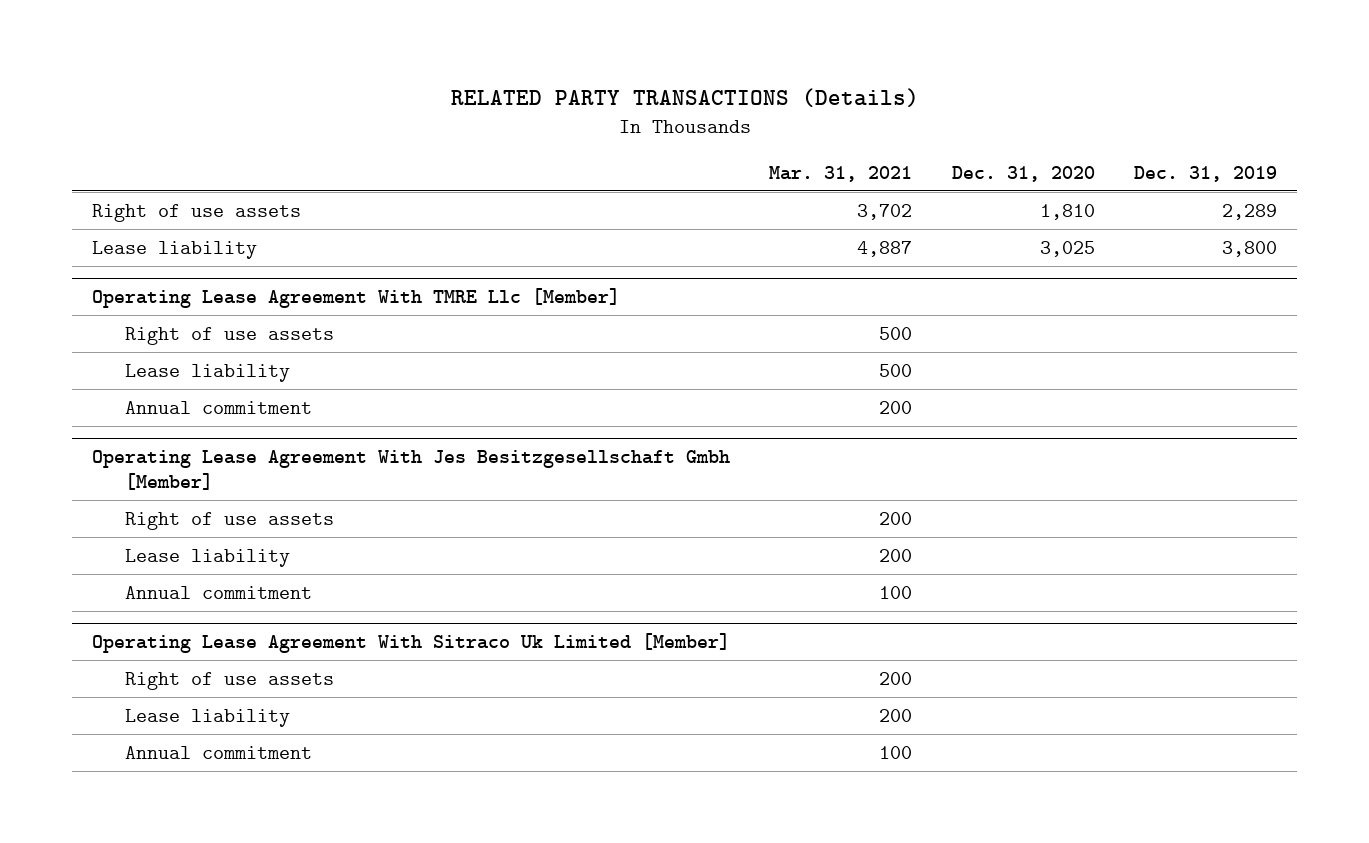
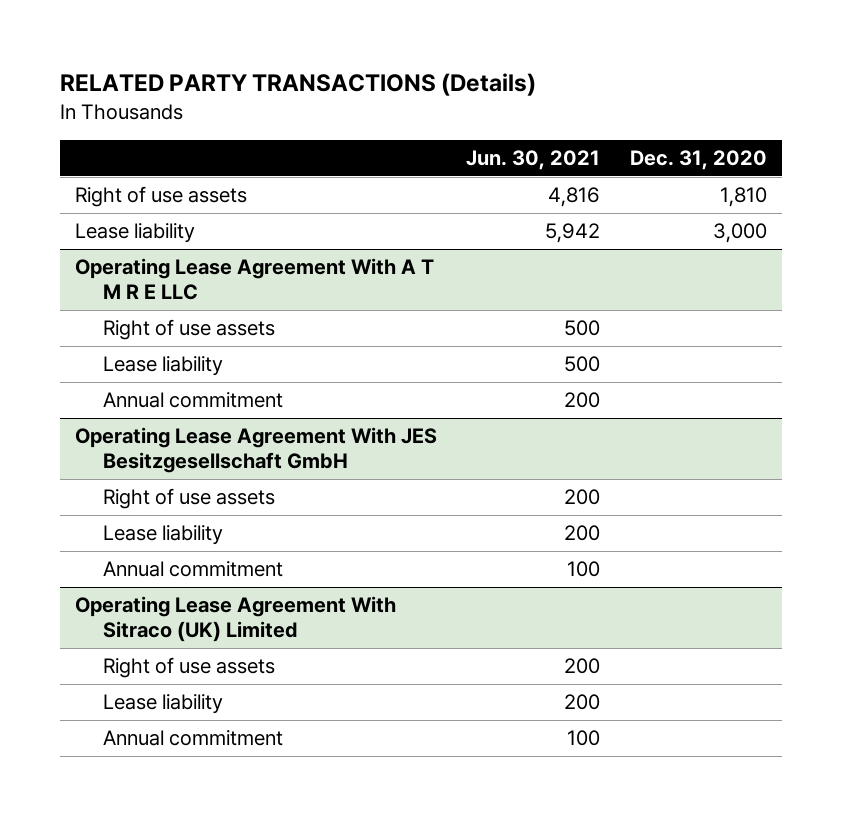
[769,165,913,182] Mar. 31, 2021 -> none
[1134,165,1278,182] Dec. 31, 2019 -> none
none -> [466,149,601,170] Jun. 30, 2021
[1039,240,1095,257] 3,025 -> [713,223,768,244] 3,000
[91,288,620,309] Operating Lease Agreement With TMRE Llc [Member] -> [74,258,434,300] Operating Lease Agreement With A T M R E LLC
[91,450,730,490] Operating Lease Agreement With Jes Besitzgesellschaft Gmbh [Member] -> [74,427,437,473] Operating Lease Agreement With JES Besitzgesellschaft GmbH
[91,633,730,654] Operating Lease Agreement With Sitraco Uk Limited [Member] -> [74,596,396,642] Operating Lease Agreement With Sitraco (UK) Limited

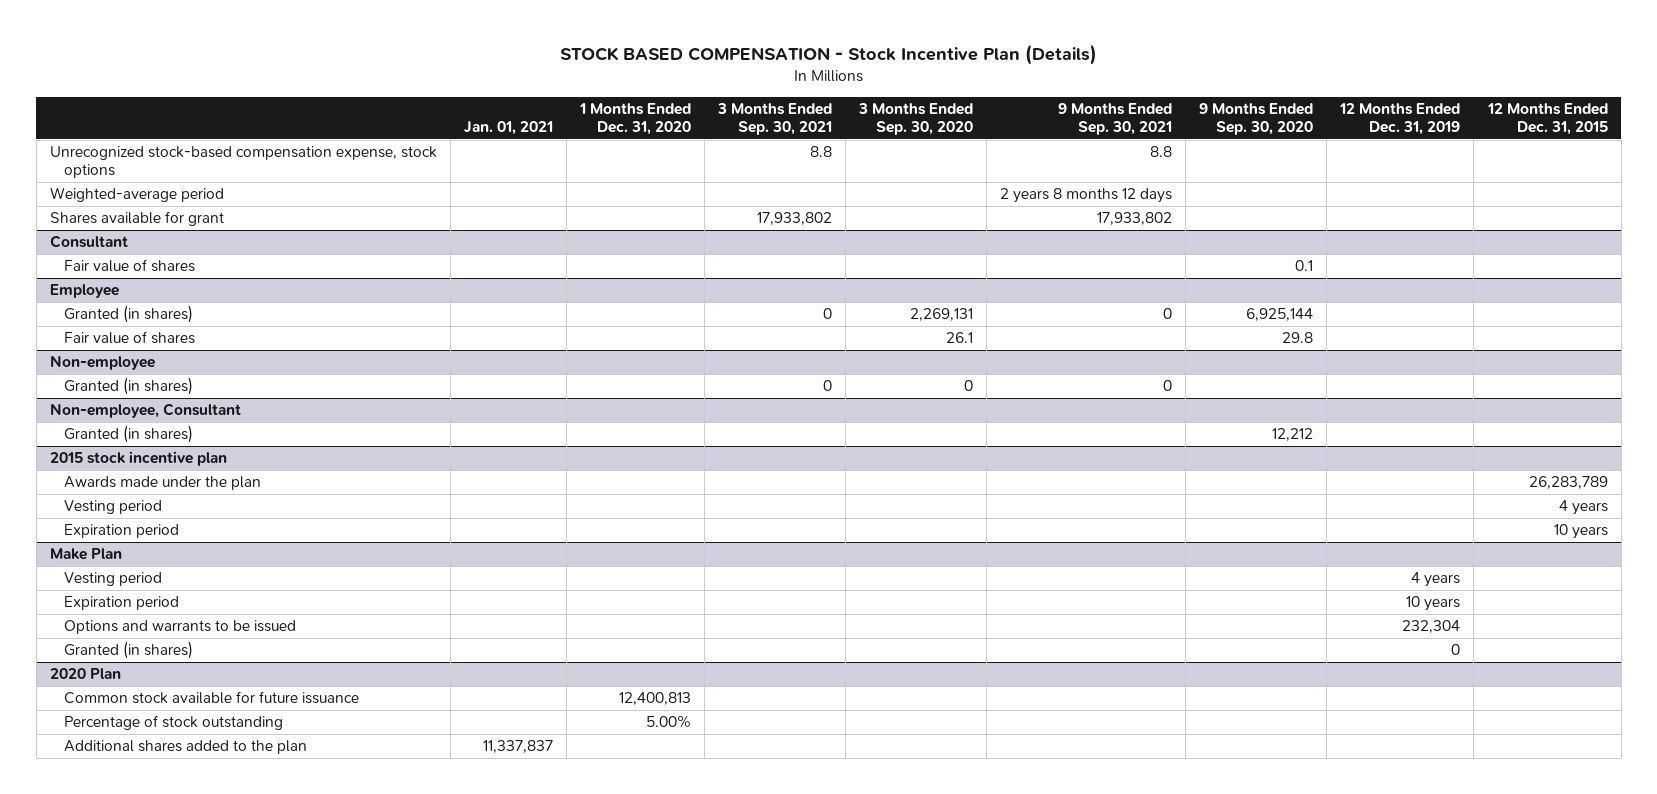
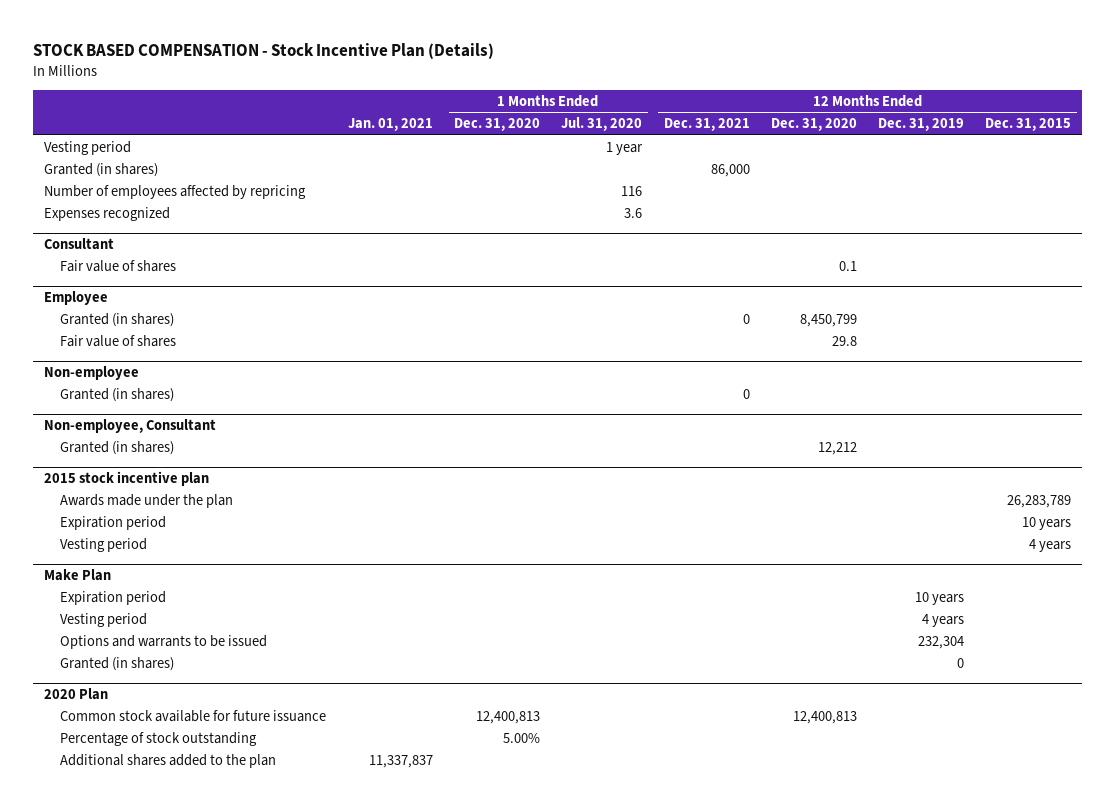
[716,103,832,136] 3 Months Ended Sep. 30, 2021 -> none
[858,103,974,136] 3 Months Ended Sep. 30, 2020 -> none
[1058,103,1173,136] 9 Months Ended Sep. 30, 2021 -> none
[1199,103,1314,136] 9 Months Ended Sep. 30, 2020 -> none
none -> [561,117,643,132] Jul. 31, 2020
none -> [663,118,750,132] Dec. 31, 2021
none -> [770,118,857,132] Dec. 31, 2020
[49,146,437,179] Unrecognized stock-based compensation expense, stock options -> none
[49,187,224,203] Weighted-average period -> none
[49,211,224,227] Shares available for grant -> none
none -> [43,140,131,155] Vesting period
none -> [43,162,158,177] Granted (in shares)
none -> [43,184,306,199] Number of employees affected by repricing
none -> [43,206,170,221] Expenses recognized
[64,500,163,515] Vesting period -> [60,537,148,552] Vesting period
[64,572,163,587] Vesting period -> [60,612,148,627] Vesting period

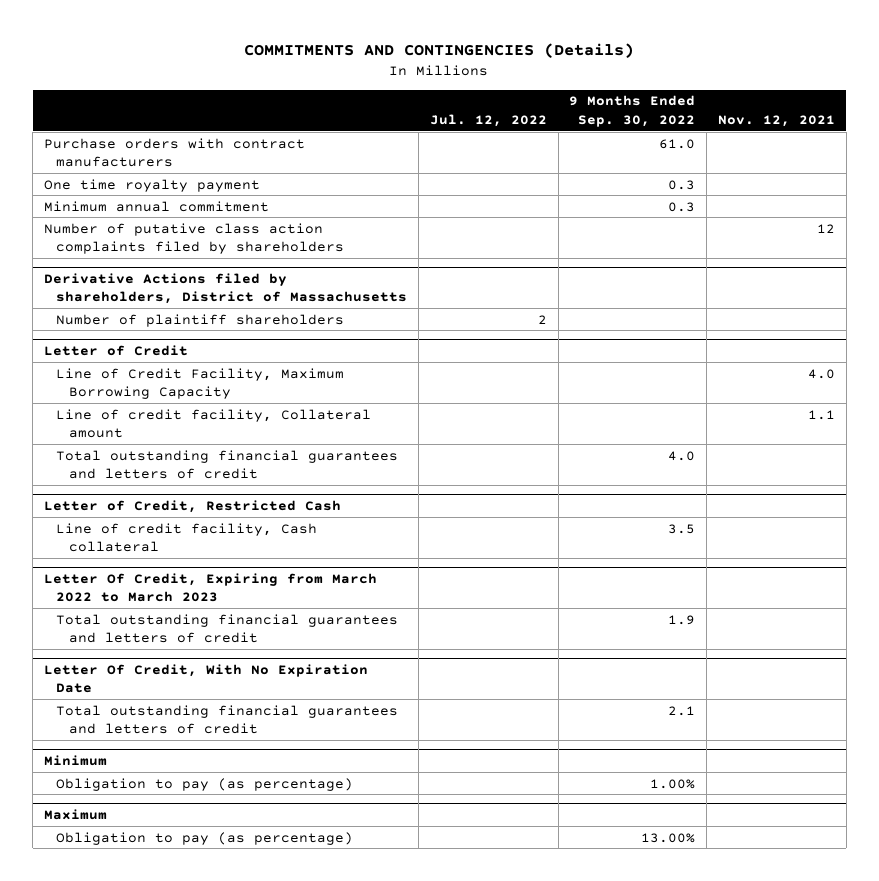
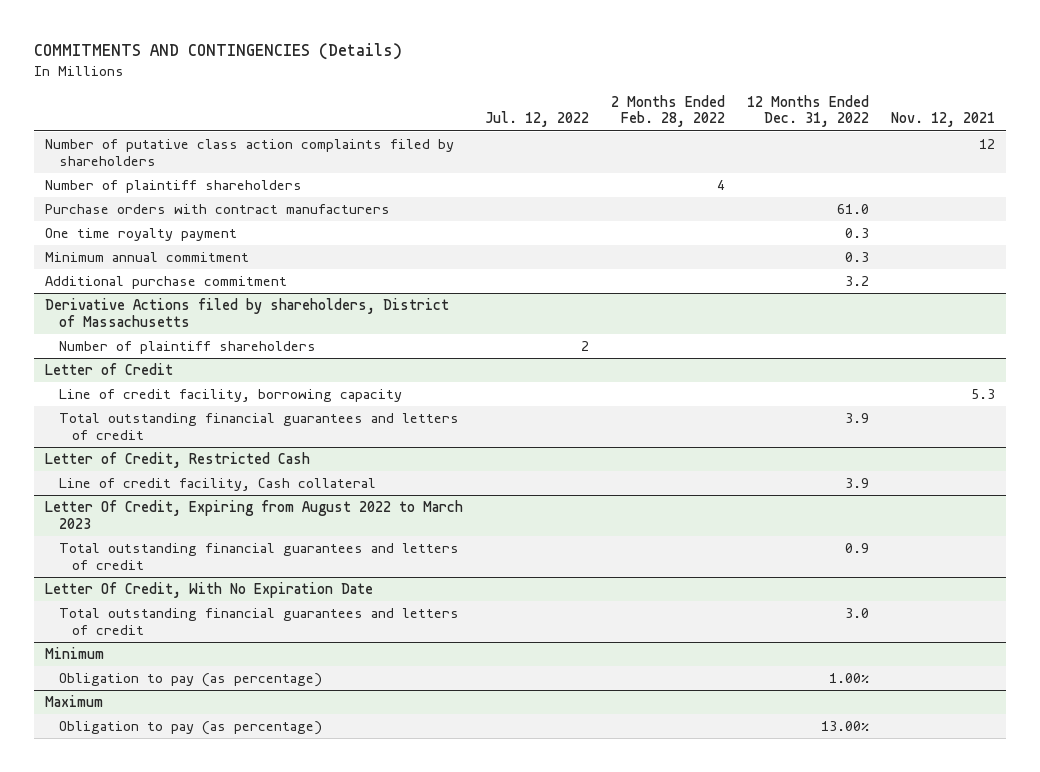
[569,95,696,127] 9 Months Ended Sep. 30, 2022 -> none
none -> [611,94,726,128] 2 Months Ended Feb. 28, 2022
none -> [746,94,869,128] 12 Months Ended Dec. 31, 2022
[43,222,345,255] Number of putative class action complaints filed by shareholders -> [45,139,455,166] Number of putative class action complaints filed by shareholders
none -> [45,180,303,194] Number of plaintiff shareholders
none -> [45,276,288,290] Additional purchase commitment
[56,408,372,439] Line of credit facility, Collateral amount -> none
[56,367,345,400] Line of Credit Facility, Maximum Borrowing Capacity -> [58,389,402,403] Line of credit facility, borrowing capacity
[807,368,835,379] 4.0 -> [970,389,995,400] 5.3
[43,572,377,603] Letter Of Credit, Expiring from March 2022 to March 2023 -> [45,500,464,529] Letter Of Credit, Expiring from August 2022 to March 2023

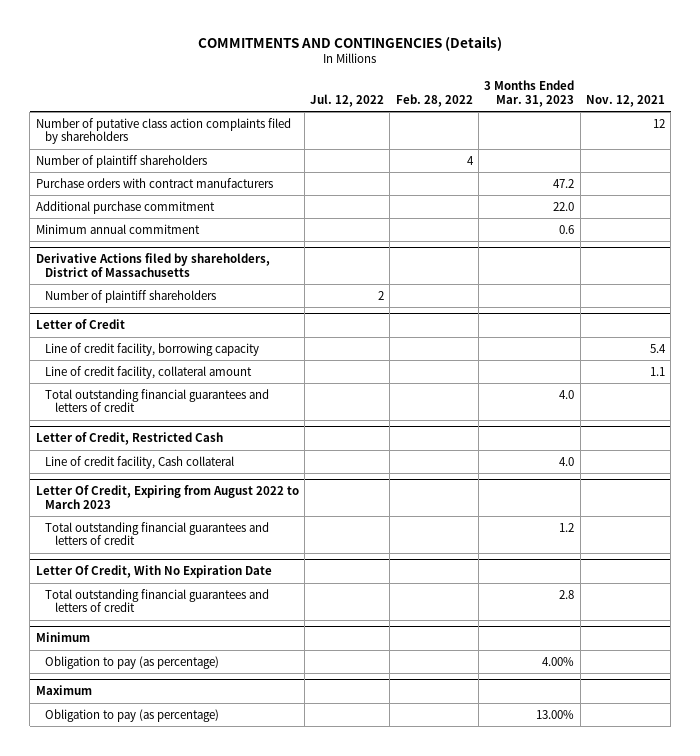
[611,94,726,128] 2 Months Ended Feb. 28, 2022 -> none
[746,94,869,128] 12 Months Ended Dec. 31, 2022 -> none
none -> [395,94,473,108] Feb. 28, 2022
none -> [484,80,575,108] 3 Months Ended Mar. 31, 2023
[45,228,238,242] One time royalty payment -> none
[45,252,250,263] Minimum annual commitment -> [35,223,200,234] Minimum annual commitment
[970,389,995,400] 5.3 -> [649,343,666,353] 5.4
none -> [45,365,253,379] Line of credit facility, collateral amount

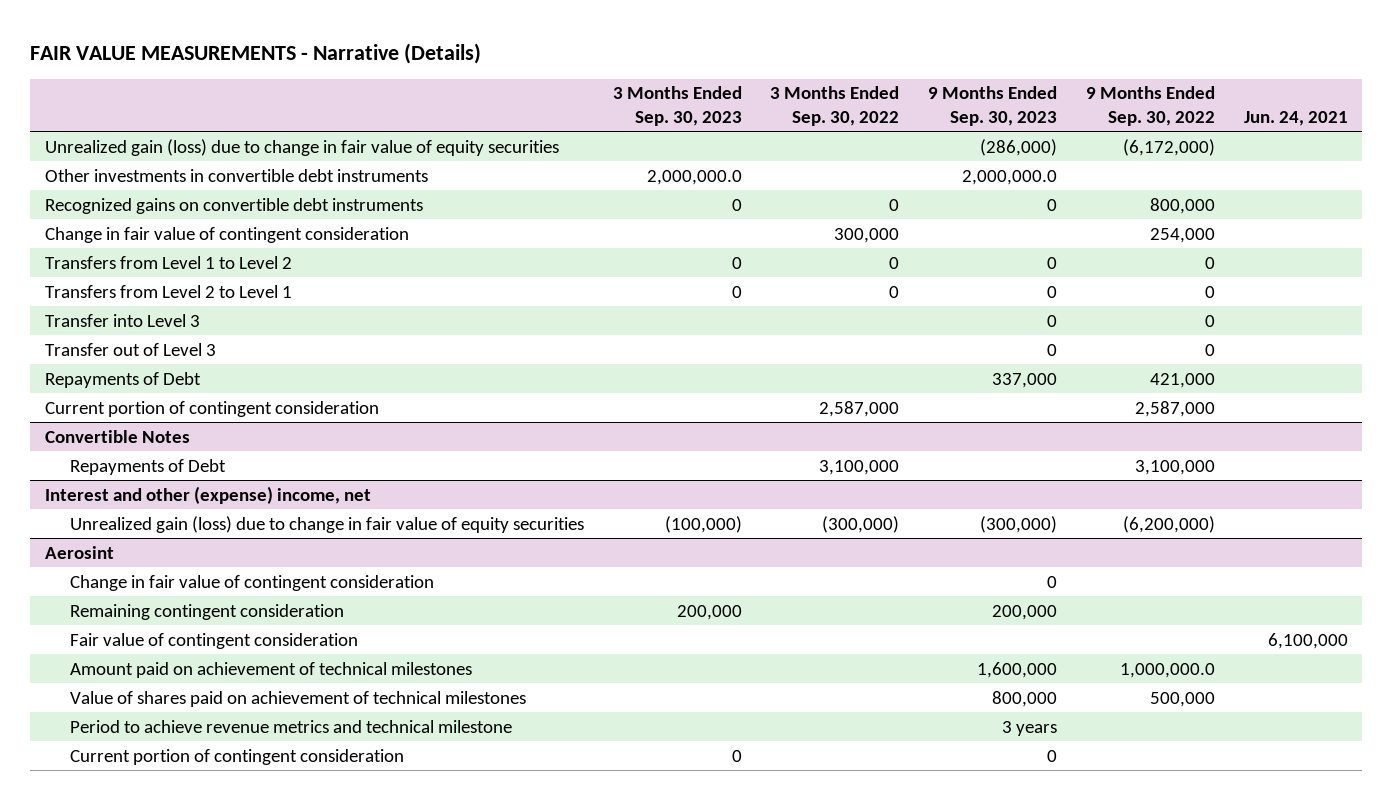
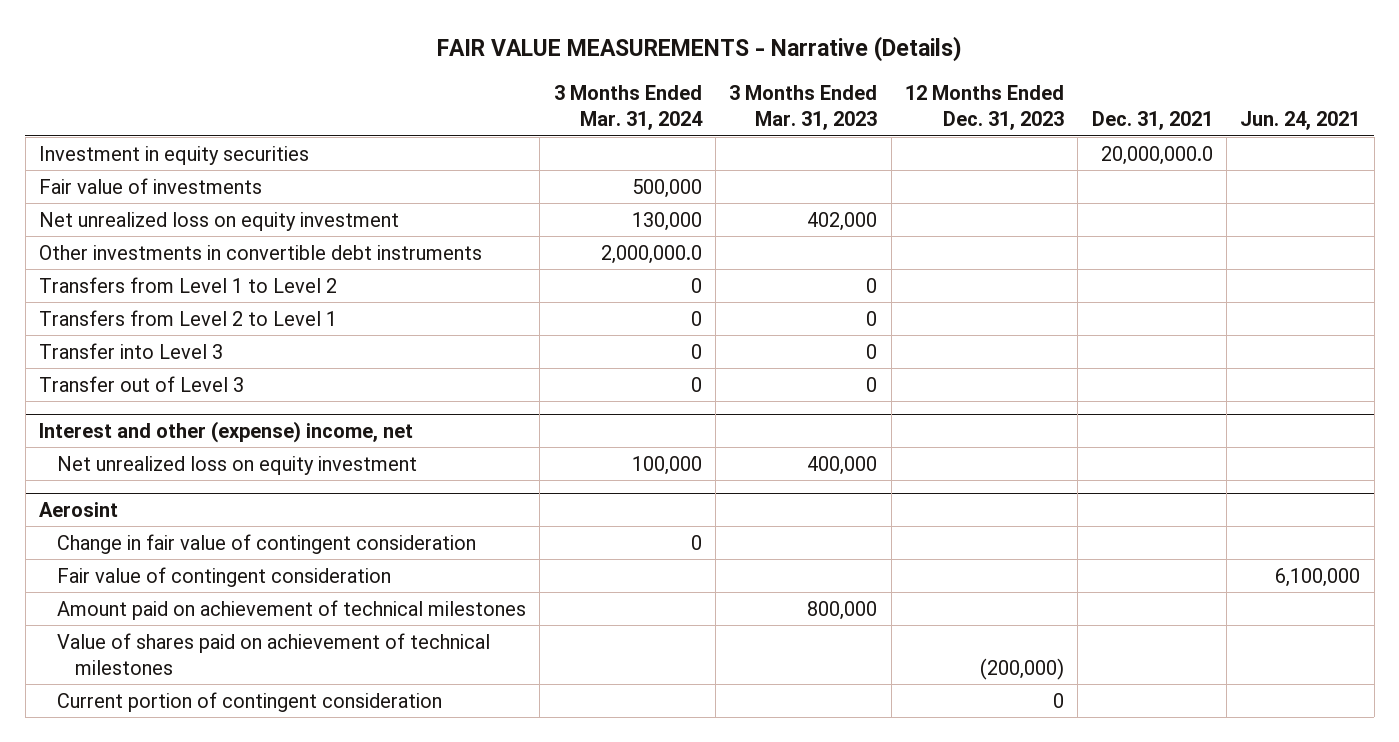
[612,86,742,127] 3 Months Ended Sep. 30, 2023 -> none
[770,86,900,127] 3 Months Ended Sep. 30, 2022 -> none
[928,86,1058,127] 9 Months Ended Sep. 30, 2023 -> none
[1085,86,1215,127] 9 Months Ended Sep. 30, 2022 -> none
none -> [553,85,703,131] 3 Months Ended Mar. 31, 2024
none -> [729,85,878,131] 3 Months Ended Mar. 31, 2023
none -> [905,85,1065,131] 12 Months Ended Dec. 31, 2023
none -> [1091,111,1213,131] Dec. 31, 2021
none -> [38,145,309,165] Investment in equity securities
none -> [38,177,262,194] Fair value of investments
[44,138,559,156] Unrealized gain (loss) due to change in fair value of equity securities -> [38,211,399,231] Net unrealized loss on equity investment
[44,197,423,214] Recognized gains on convertible debt instruments -> none
[44,226,409,243] Change in fair value of contingent consideration -> none
[44,371,201,388] Repayments of Debt -> none
[44,400,379,417] Current portion of contingent consideration -> none
[44,429,190,443] Convertible Notes -> none
[69,458,226,475] Repayments of Debt -> none
[69,515,584,533] Unrealized gain (loss) due to change in fair value of equity securities -> [57,455,418,475] Net unrealized loss on equity investment
[69,603,344,620] Remaining contingent consideration -> none
[69,719,512,733] Period to achieve revenue metrics and technical milestone -> none

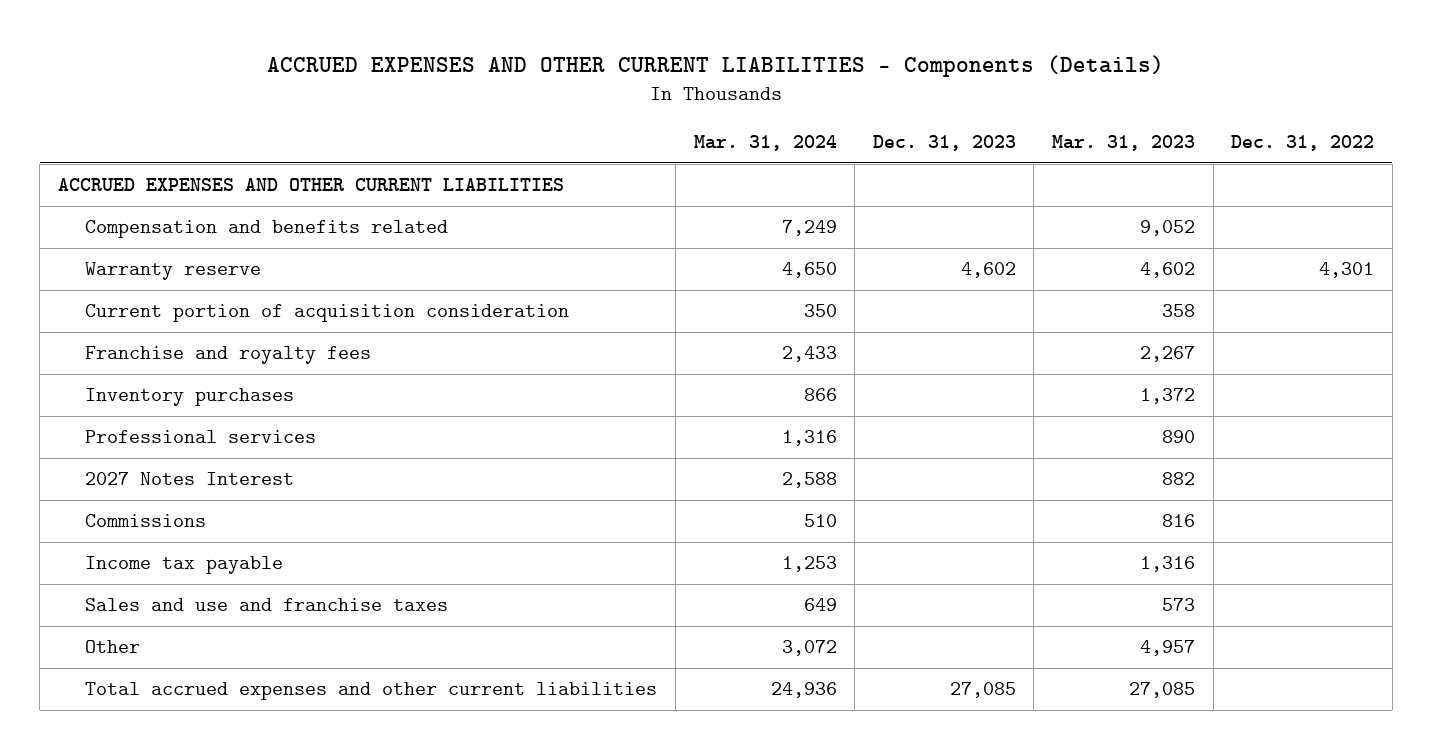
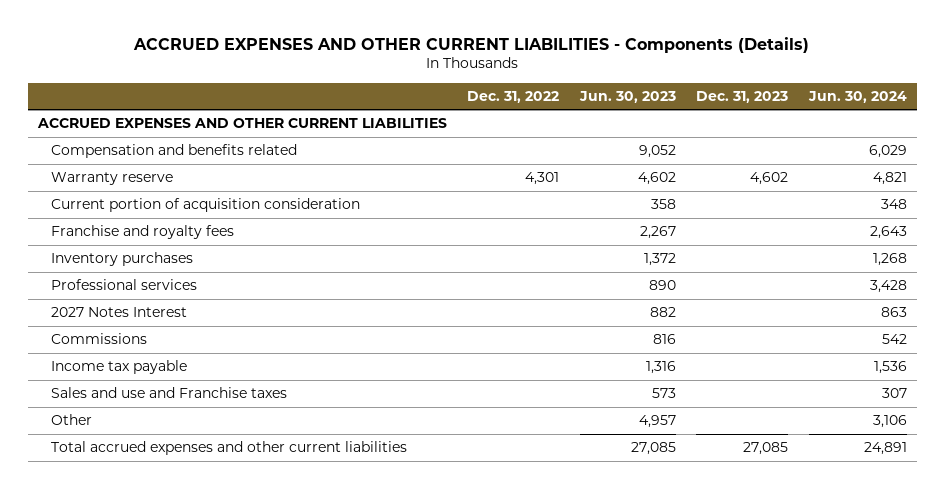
[693,134,837,151] Mar. 31, 2024 -> none
[1051,134,1195,151] Mar. 31, 2023 -> none
none -> [578,90,676,103] Jun. 30, 2023
none -> [807,90,907,103] Jun. 30, 2024
[85,598,449,612] Sales and use and franchise taxes -> [50,387,287,399] Sales and use and Franchise taxes

